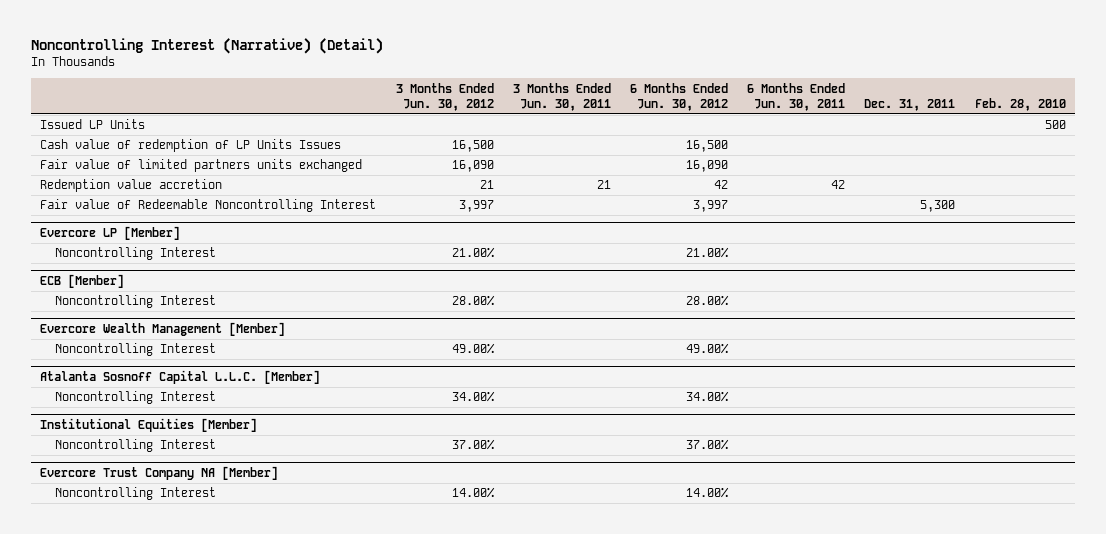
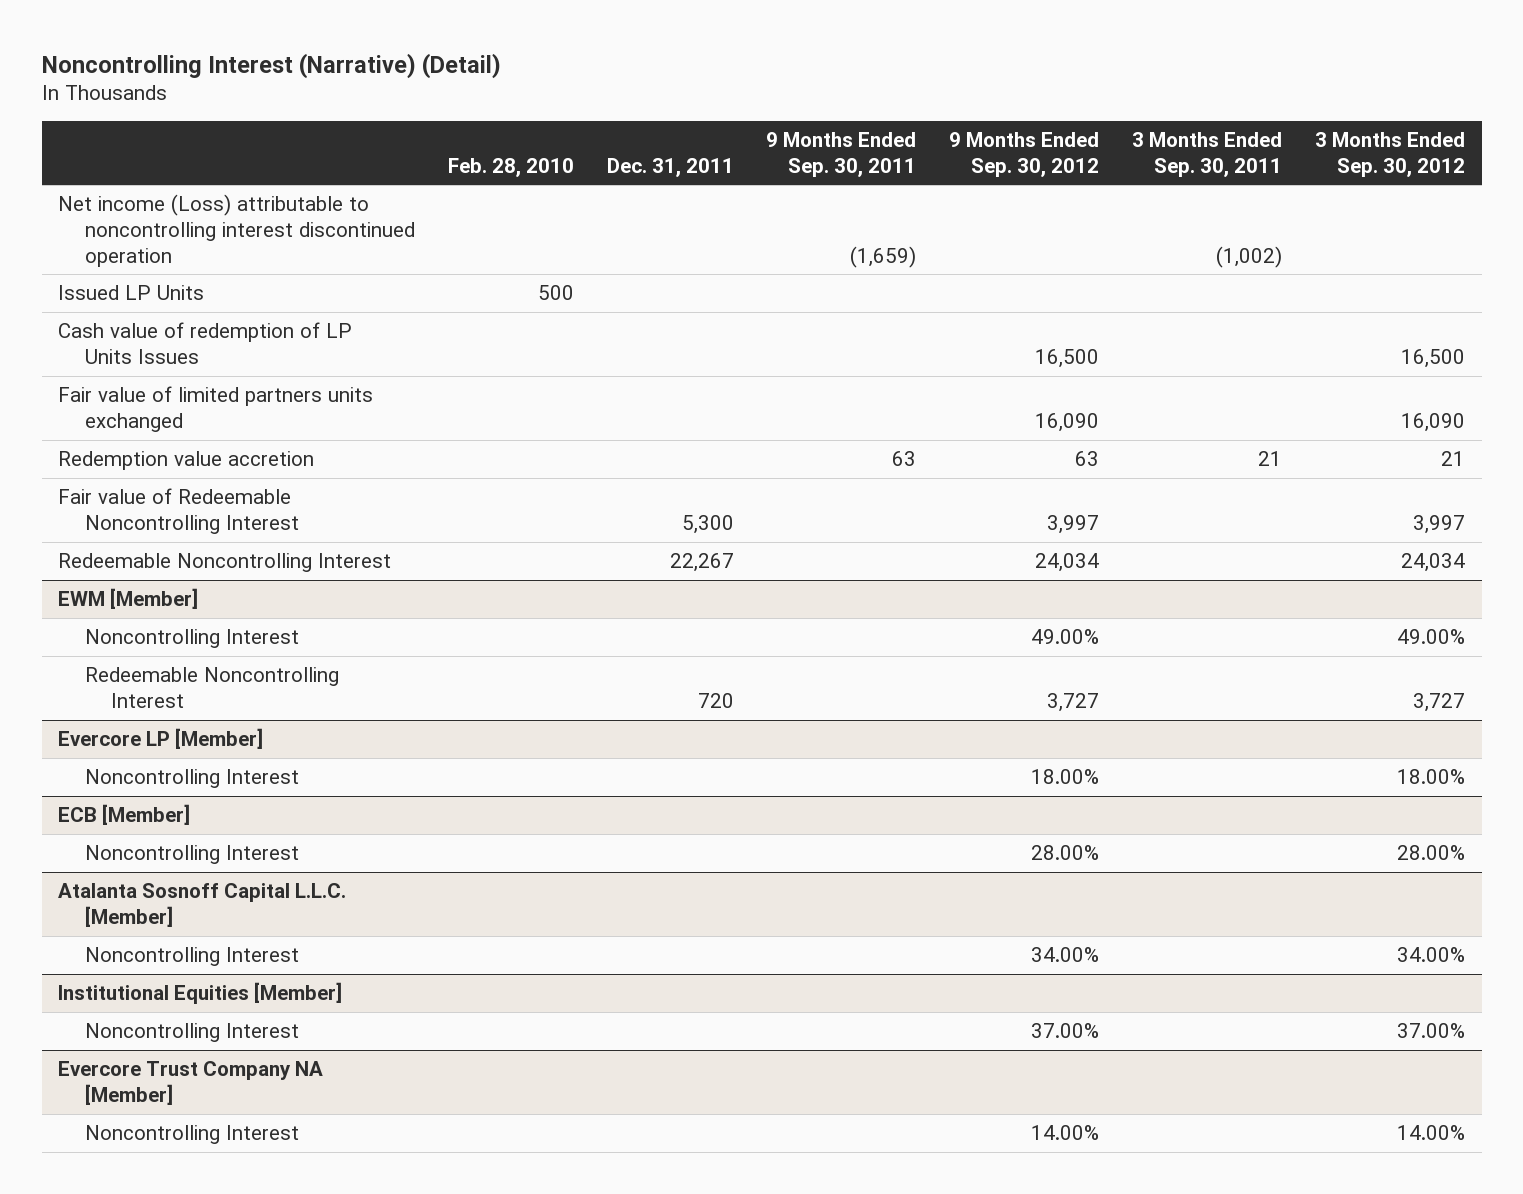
[395,82,494,111] 3 Months Ended Jun. 30, 2012 -> none
[512,82,611,111] 3 Months Ended Jun. 30, 2011 -> none
[629,82,728,111] 6 Months Ended Jun. 30, 2012 -> none
[747,82,846,111] 6 Months Ended Jun. 30, 2011 -> none
none -> [766,131,917,177] 9 Months Ended Sep. 30, 2011
none -> [949,131,1100,177] 9 Months Ended Sep. 30, 2012
none -> [1132,131,1283,177] 3 Months Ended Sep. 30, 2011
none -> [1315,131,1466,177] 3 Months Ended Sep. 30, 2012
none -> [57,194,415,267] Net income (Loss) attributable to noncontrolling interest discontinued operation
none -> [57,553,391,573] Redeemable Noncontrolling Interest
none -> [57,588,198,610] EWM [Member]
none -> [84,629,299,649] Noncontrolling Interest
none -> [84,667,339,708] Redeemable Noncontrolling Interest
[40,321,286,336] Evercore Wealth Management [Member] -> none
[55,343,217,357] Noncontrolling Interest -> none

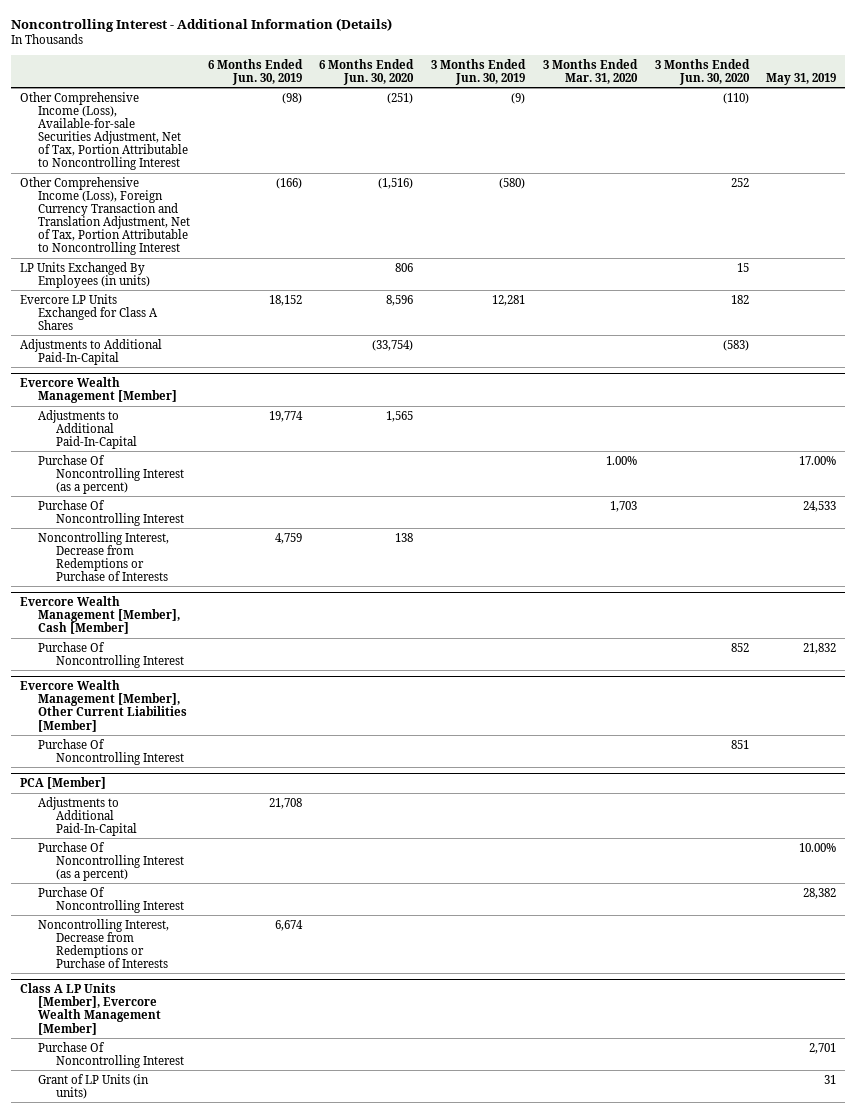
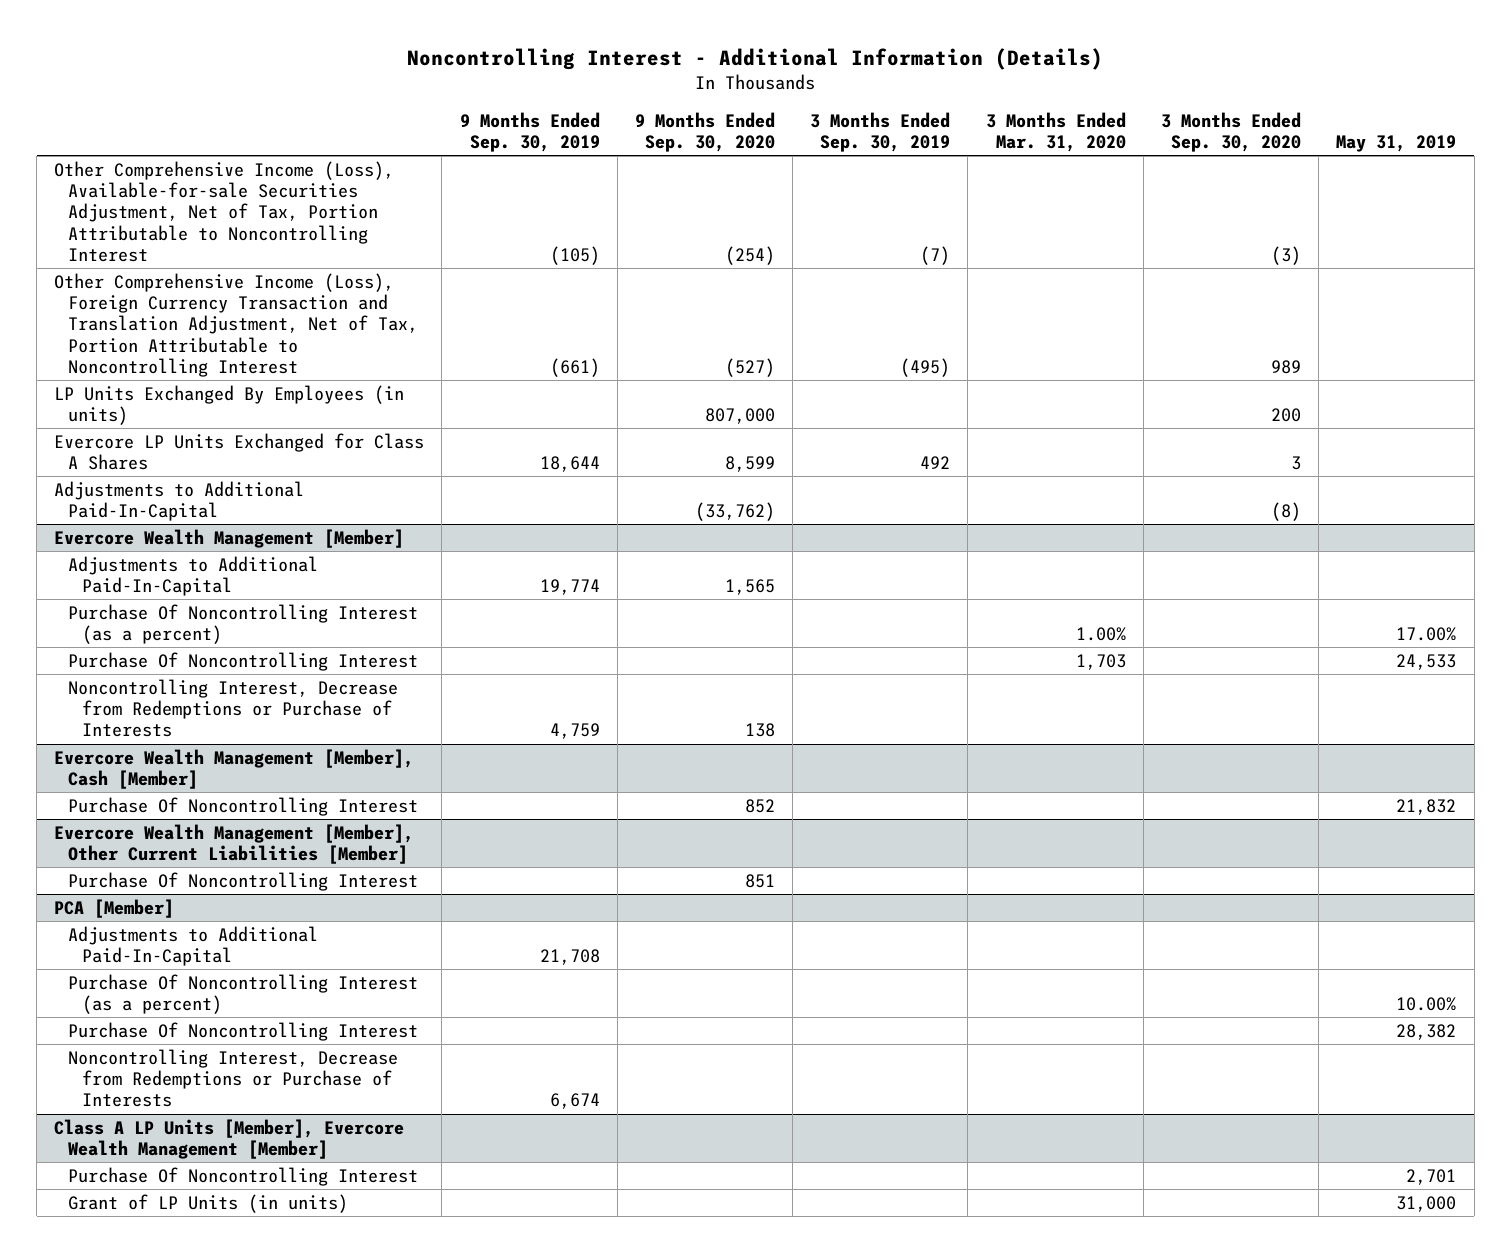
[207,58,303,85] 6 Months Ended Jun. 30, 2019 -> none
[319,58,415,85] 6 Months Ended Jun. 30, 2020 -> none
[431,58,527,85] 3 Months Ended Jun. 30, 2019 -> none
[654,58,750,85] 3 Months Ended Jun. 30, 2020 -> none
none -> [459,111,600,152] 9 Months Ended Sep. 30, 2019
none -> [634,111,775,152] 9 Months Ended Sep. 30, 2020
none -> [810,111,951,152] 3 Months Ended Sep. 30, 2019
none -> [1160,111,1301,152] 3 Months Ended Sep. 30, 2020
[824,1074,837,1084] 31 -> [1396,1195,1457,1212] 31,000

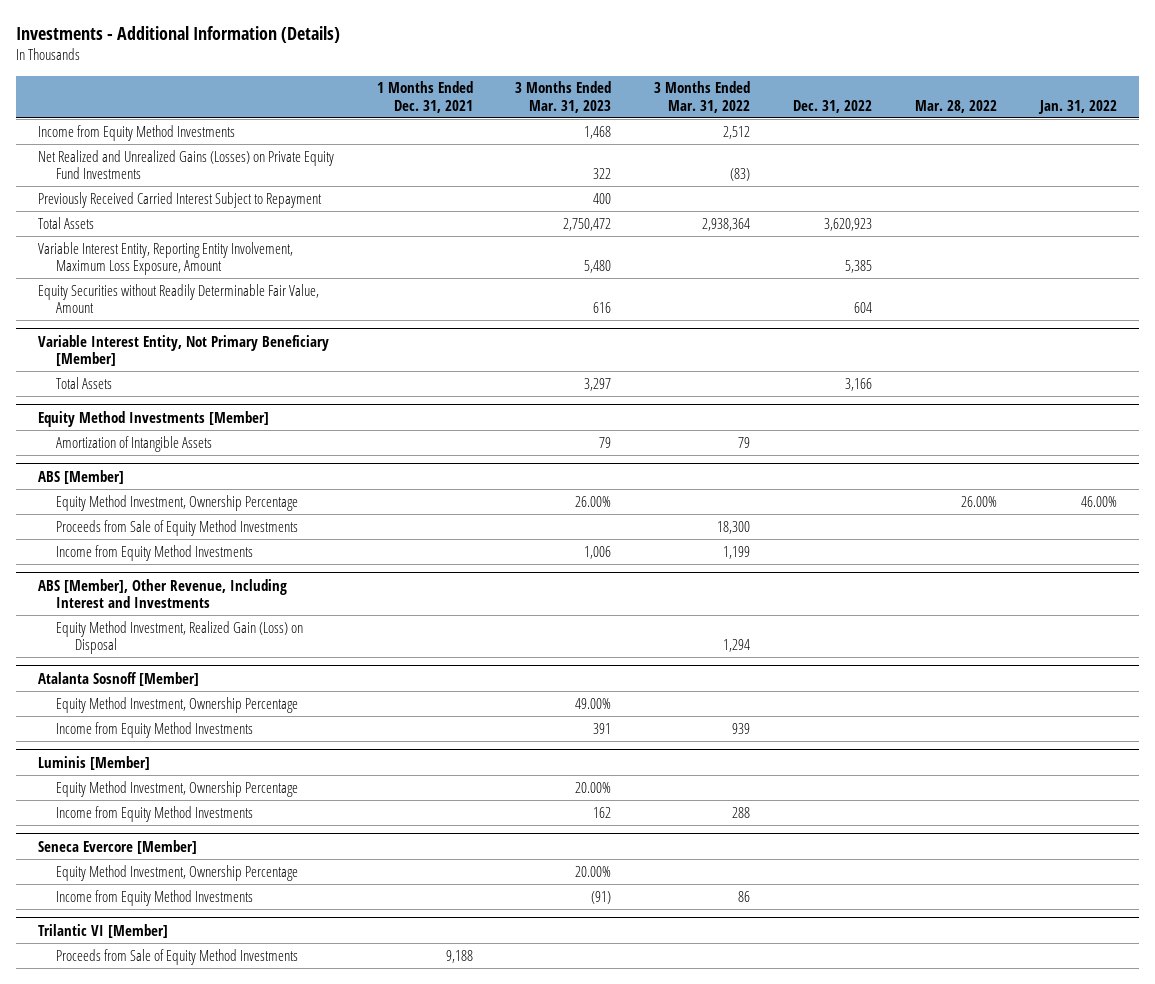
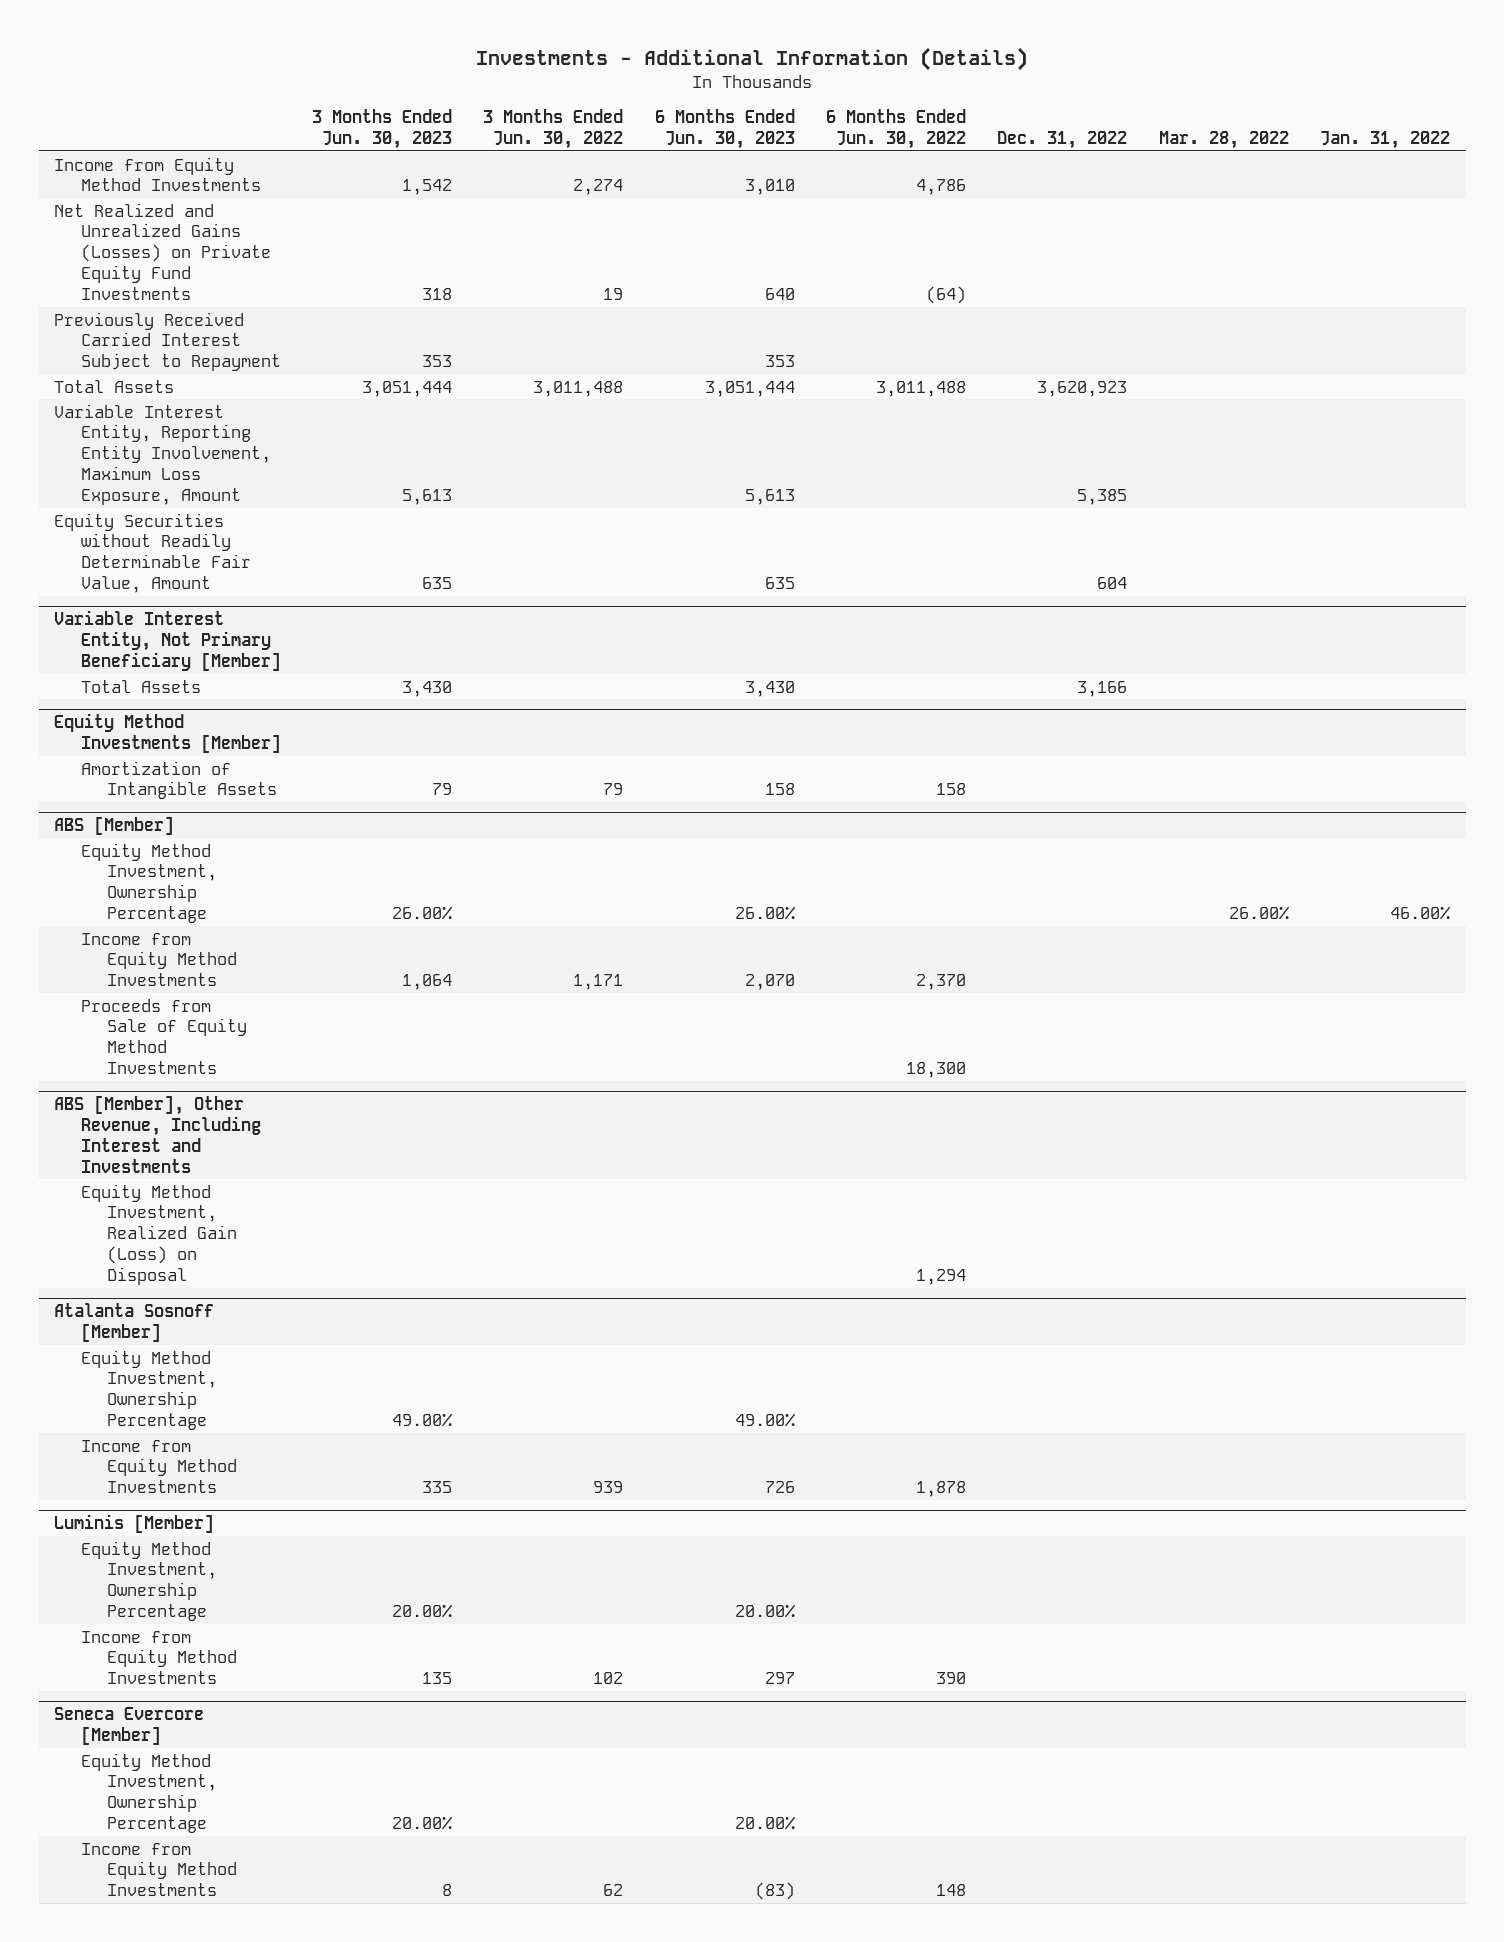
[376,81,473,113] 1 Months Ended Dec. 31, 2021 -> none
[515,81,612,113] 3 Months Ended Mar. 31, 2023 -> none
[654,81,751,113] 3 Months Ended Mar. 31, 2022 -> none
none -> [311,109,452,150] 3 Months Ended Jun. 30, 2023
none -> [483,109,624,150] 3 Months Ended Jun. 30, 2022
none -> [654,109,795,150] 6 Months Ended Jun. 30, 2023
none -> [826,109,967,150] 6 Months Ended Jun. 30, 2022
[56,519,299,536] Proceeds from Sale of Equity Method Investments -> [80,998,248,1075] Proceeds from Sale of Equity Method Investments
[37,923,168,938] Trilantic VI [Member] -> none
[56,948,299,965] Proceeds from Sale of Equity Method Investments -> none

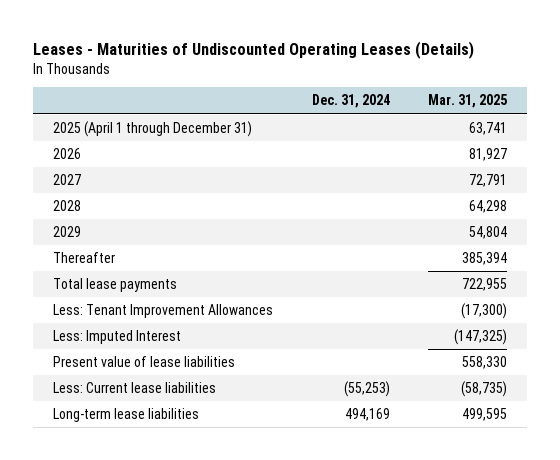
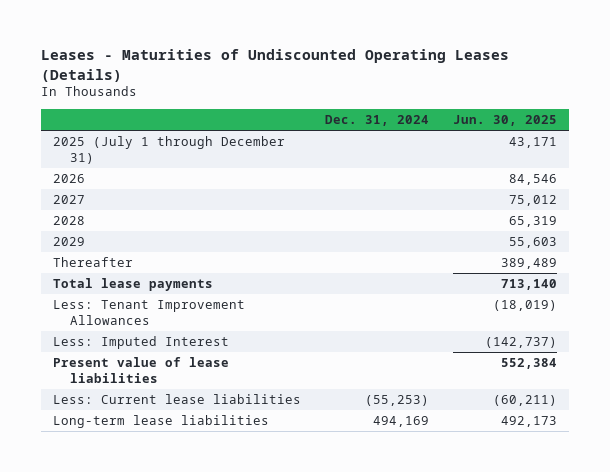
[428,94,508,109] Mar. 31, 2025 -> none
none -> [453,114,558,126] Jun. 30, 2025
[52,121,252,138] 2025 (April 1 through December 31) -> [52,136,285,165] 2025 (July 1 through December 31)

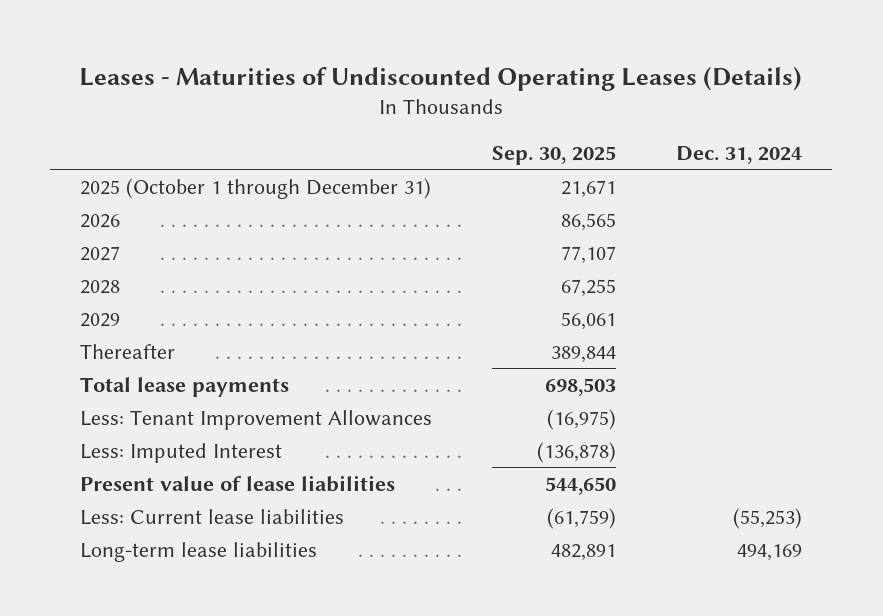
[453,114,558,126] Jun. 30, 2025 -> none
none -> [492,146,617,166] Sep. 30, 2025
[52,136,285,165] 2025 (July 1 through December 31) -> [80,177,432,199] 2025 (October 1 through December 31)

